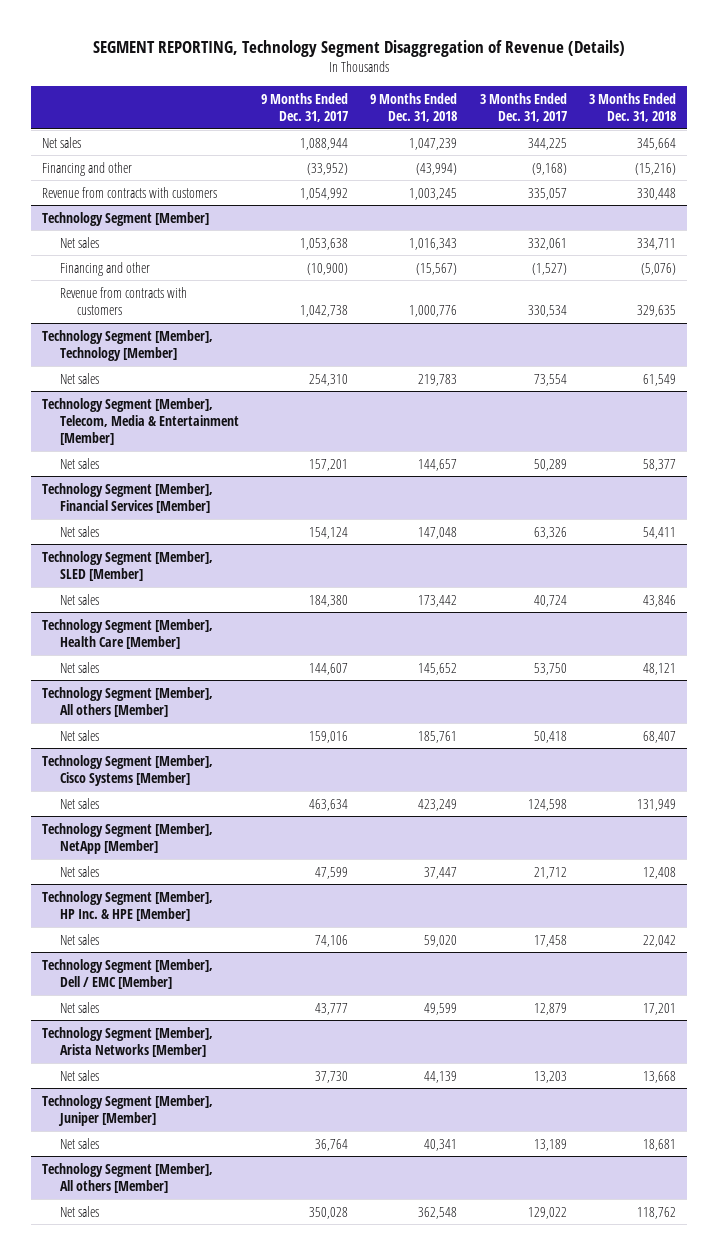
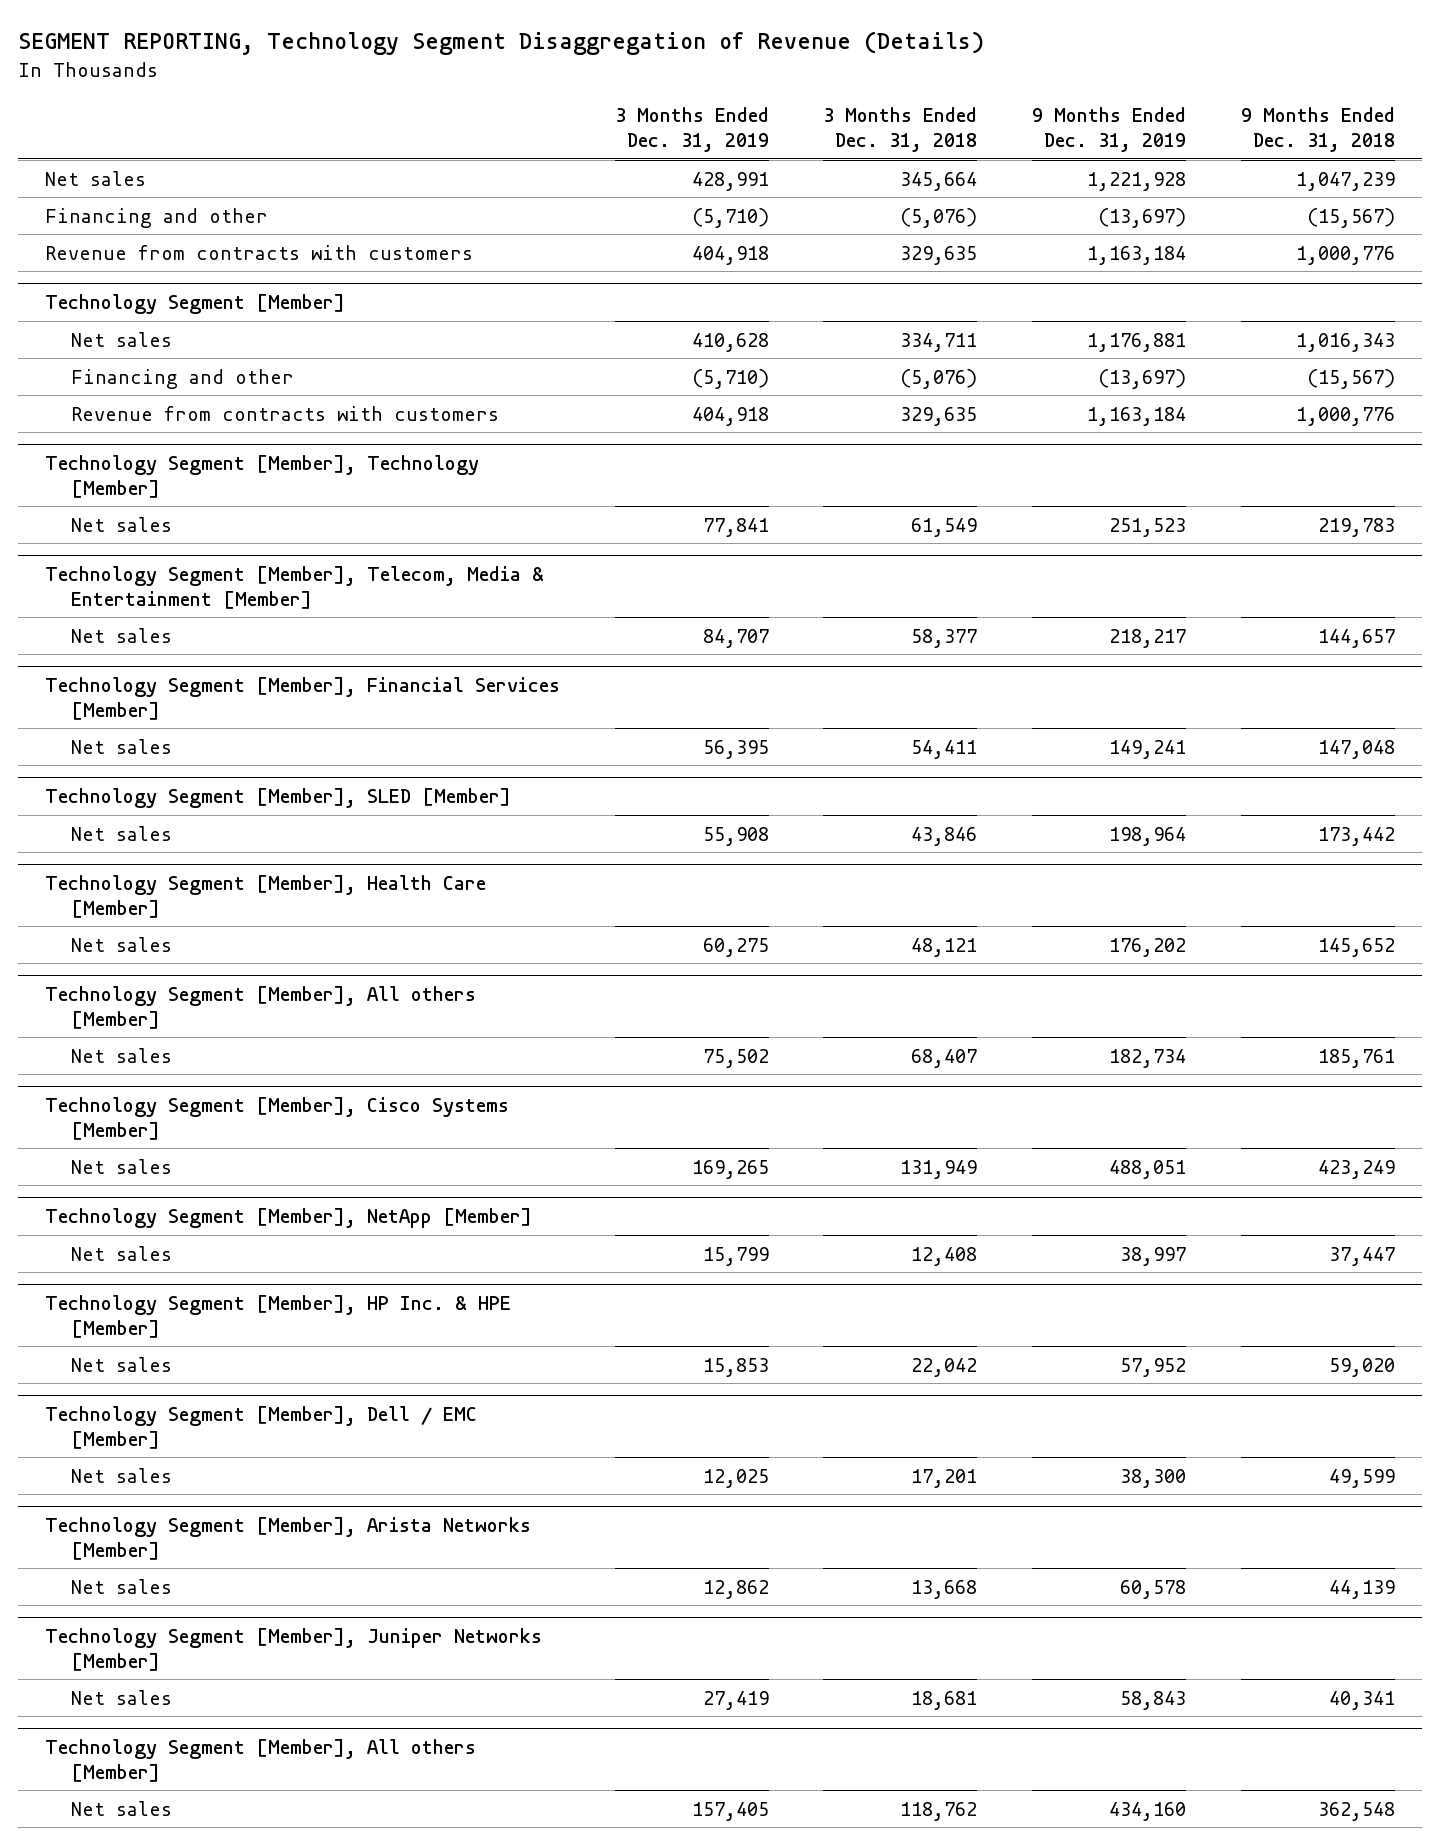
[261,92,349,123] 9 Months Ended Dec. 31, 2017 -> none
[479,92,567,123] 3 Months Ended Dec. 31, 2017 -> none
none -> [614,107,769,153] 3 Months Ended Dec. 31, 2019
none -> [1031,107,1186,153] 9 Months Ended Dec. 31, 2019
[416,162,458,175] (43,994) -> [1306,207,1395,228] (15,567)
[635,162,677,175] (15,216) -> [900,207,978,228] (5,076)
[409,187,458,200] 1,003,245 -> [1295,245,1395,265] 1,000,776
[637,187,677,200] 330,448 -> [900,245,978,265] 329,635
[42,1094,214,1127] Technology Segment [Member], Juniper [Member] -> [45,1628,543,1671] Technology Segment [Member], Juniper Networks [Member]

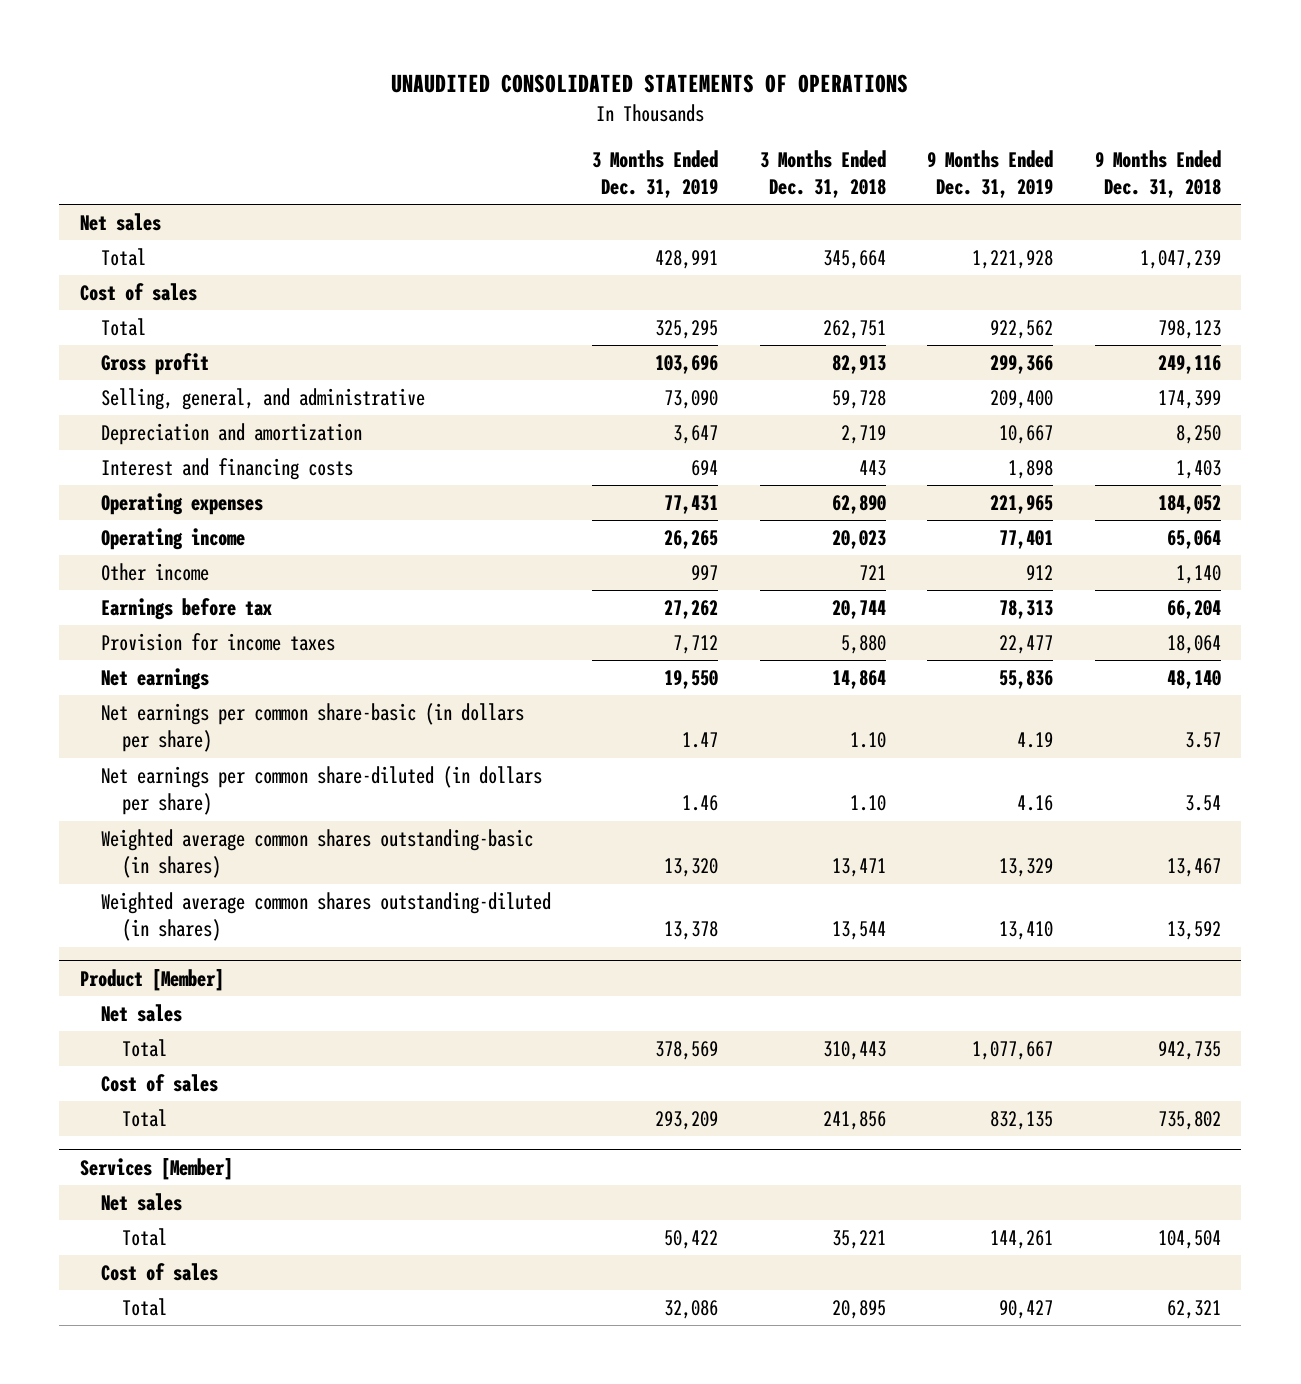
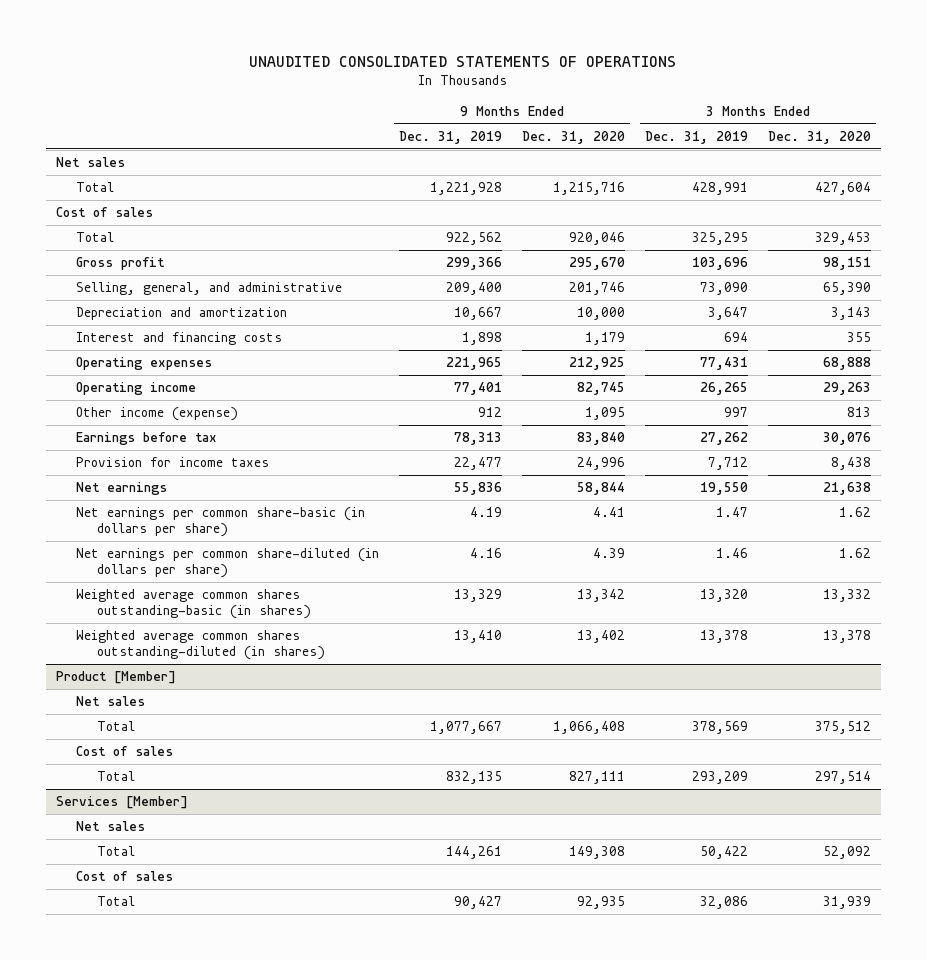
[759,149,886,199] 3 Months Ended Dec. 31, 2018 -> none
[1094,149,1221,199] 9 Months Ended Dec. 31, 2018 -> none
none -> [522,130,626,144] Dec. 31, 2020
none -> [768,130,872,144] Dec. 31, 2020
[100,563,209,582] Other income -> [76,407,239,422] Other income (expense)

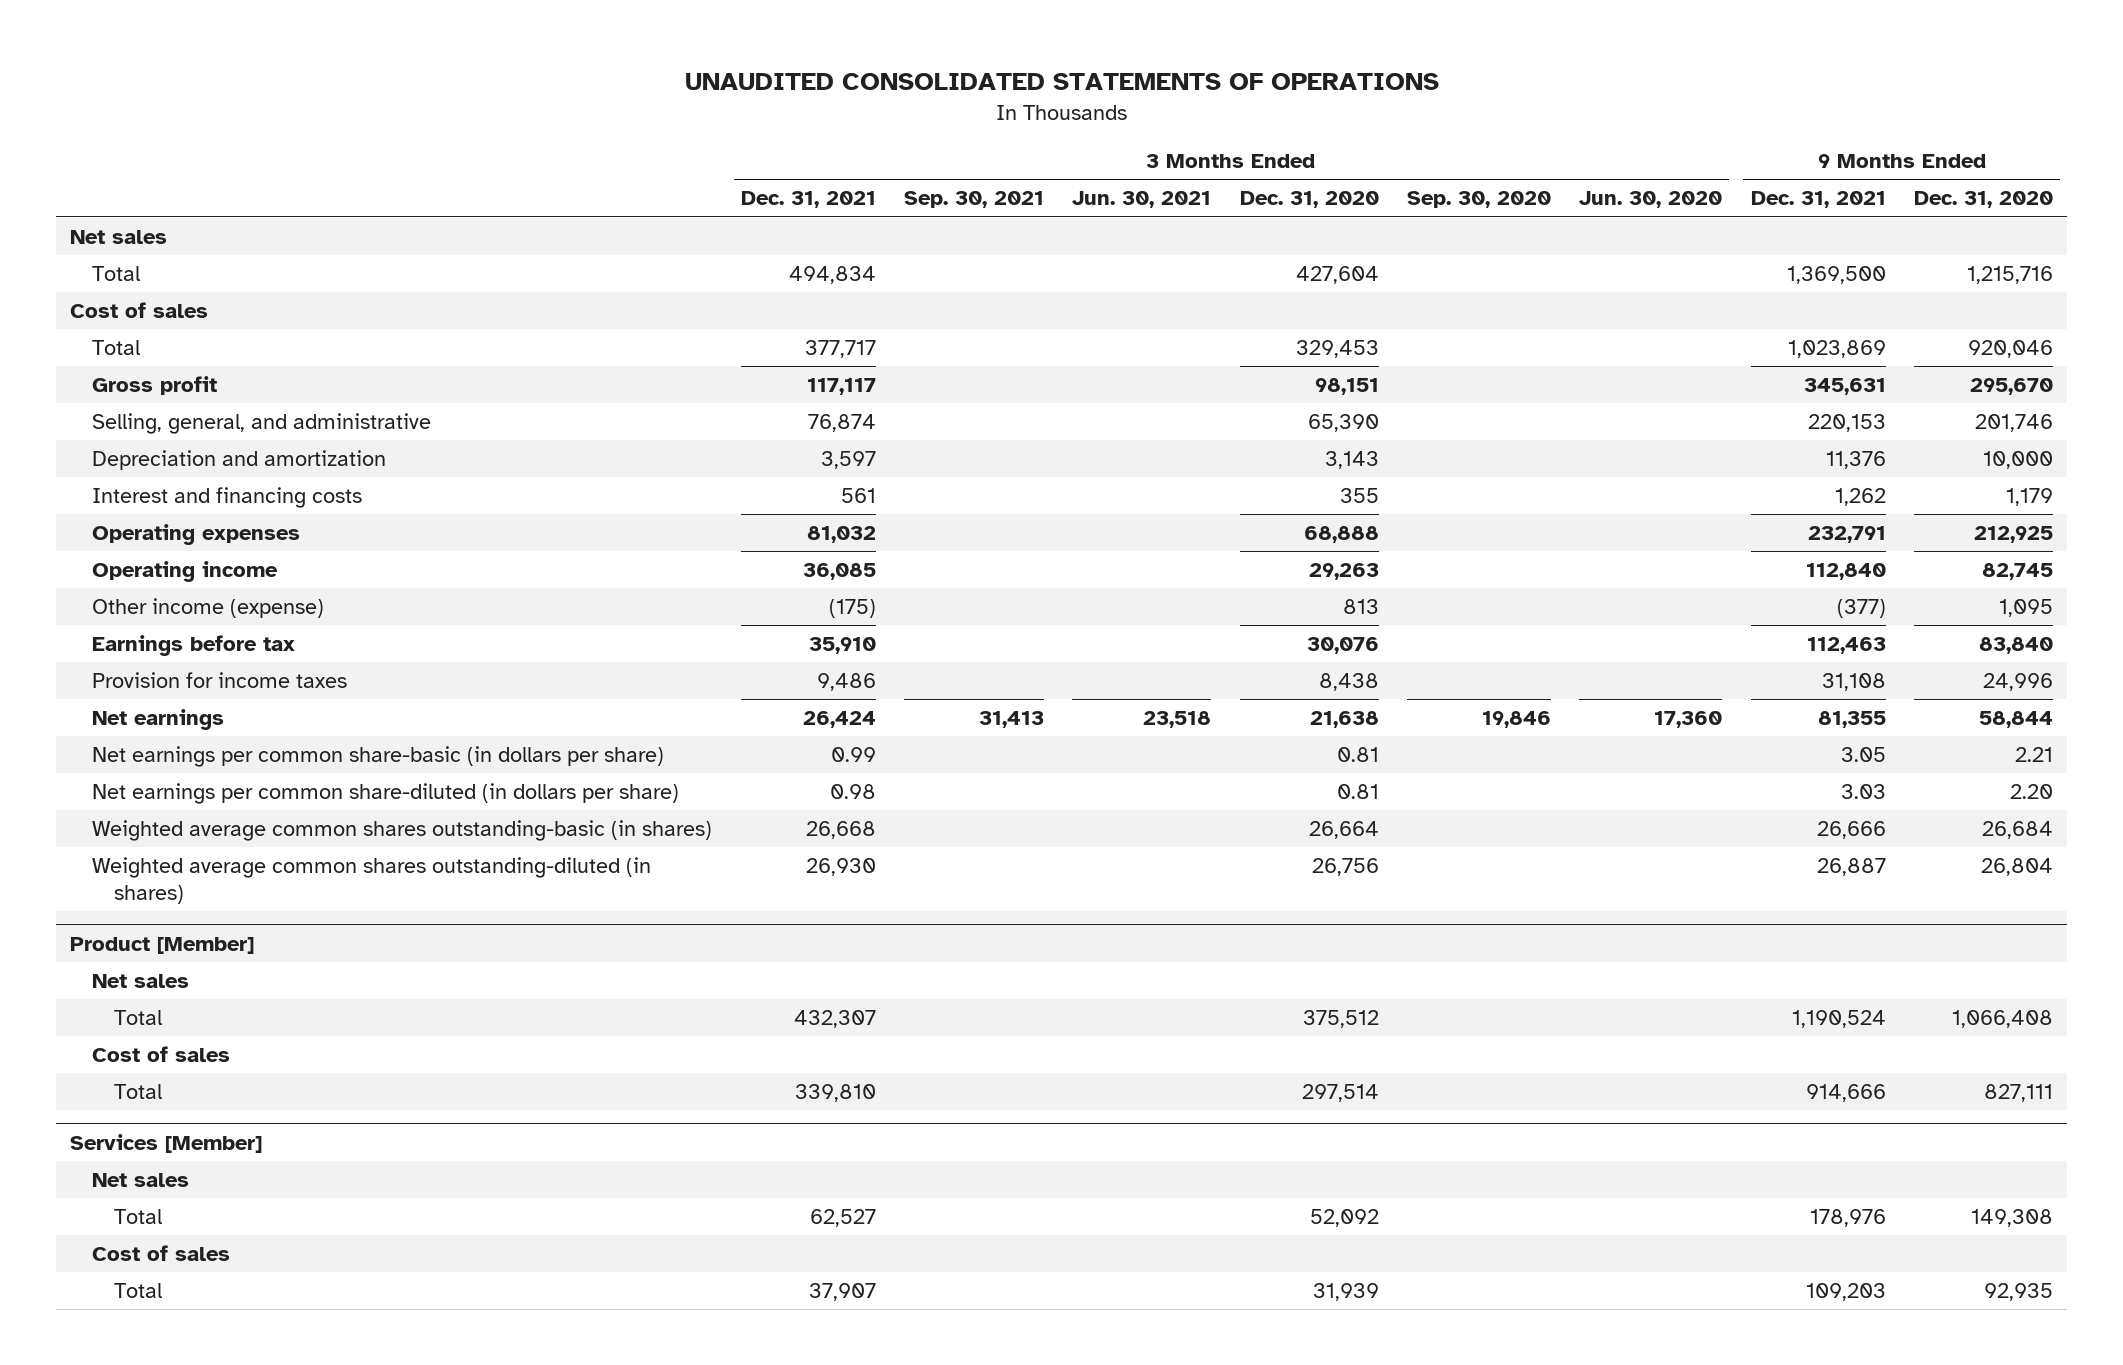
[399,130,503,144] Dec. 31, 2019 -> none
[645,130,749,144] Dec. 31, 2019 -> none
none -> [740,191,876,209] Dec. 31, 2021
none -> [903,191,1044,209] Sep. 30, 2021
none -> [1072,191,1212,209] Jun. 30, 2021
none -> [1406,191,1551,209] Sep. 30, 2020
none -> [1579,191,1723,209] Jun. 30, 2020
none -> [1750,191,1886,209] Dec. 31, 2021
[593,507,626,518] 4.41 -> [2014,747,2053,763] 2.21
[839,507,872,518] 1.62 -> [1336,747,1379,763] 0.81
[593,548,626,559] 4.39 -> [2009,784,2053,800] 2.20
[839,548,872,559] 1.62 -> [1336,784,1379,800] 0.81
[577,589,626,603] 13,342 -> [1981,821,2053,840] 26,684
[823,589,872,603] 13,332 -> [1308,821,1379,840] 26,664
[577,630,626,644] 13,402 -> [1980,858,2053,877] 26,804
[823,630,872,644] 13,378 -> [1311,858,1379,877] 26,756

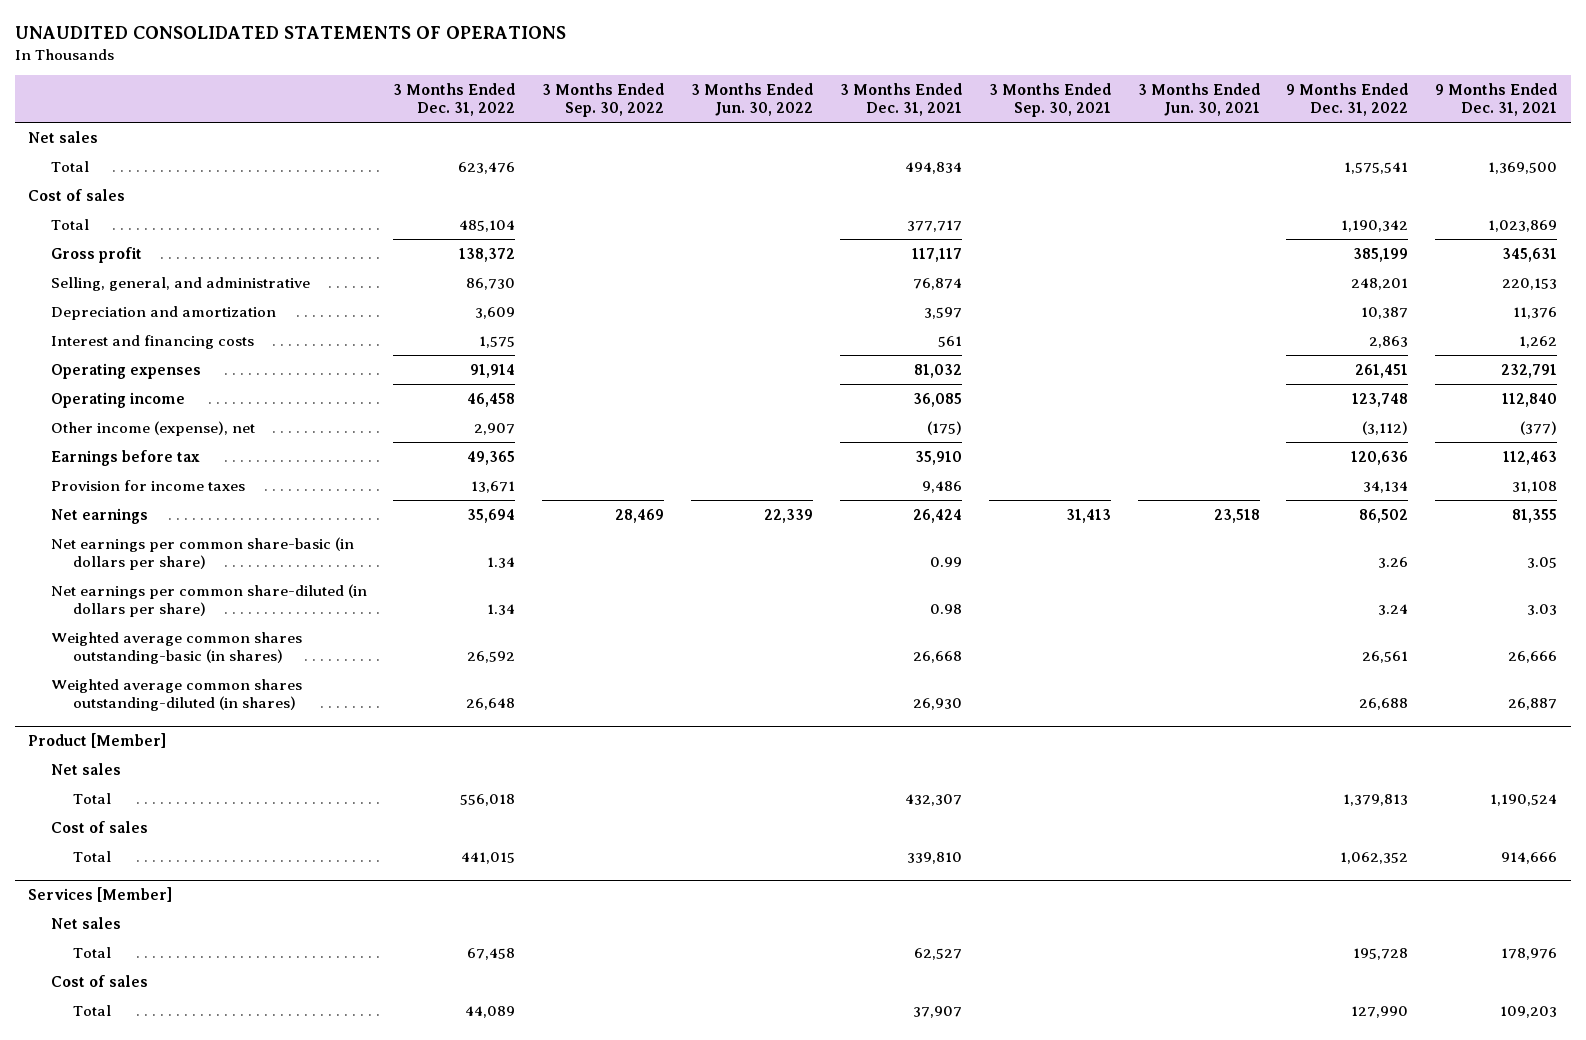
[1239,191,1379,209] Dec. 31, 2020 -> none
[1406,191,1551,209] Sep. 30, 2020 -> none
[1579,191,1723,209] Jun. 30, 2020 -> none
[1913,191,2053,209] Dec. 31, 2020 -> none
none -> [393,83,516,117] 3 Months Ended Dec. 31, 2022
none -> [542,83,665,118] 3 Months Ended Sep. 30, 2022
none -> [691,83,814,117] 3 Months Ended Jun. 30, 2022
none -> [1286,83,1409,117] 9 Months Ended Dec. 31, 2022
[92,598,325,619] Other income (expense) -> [50,420,255,436] Other income (expense), net

